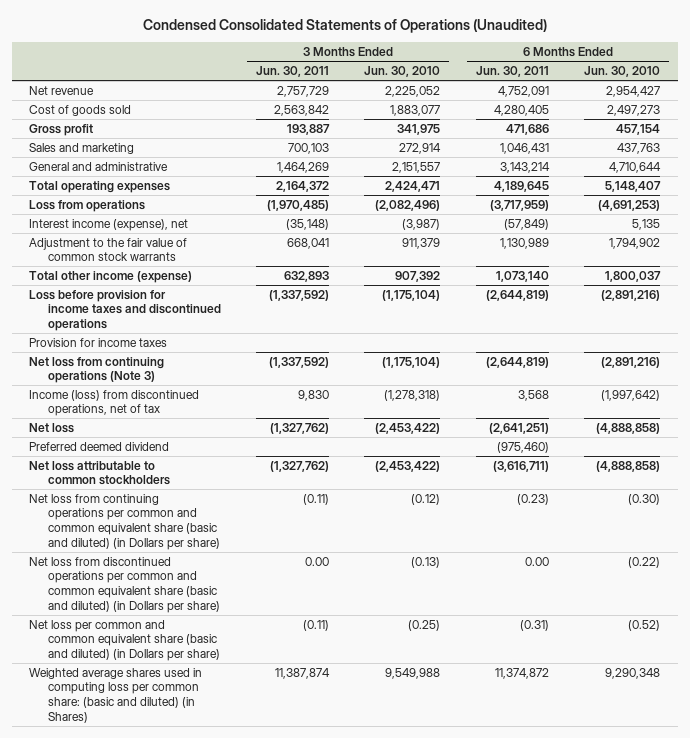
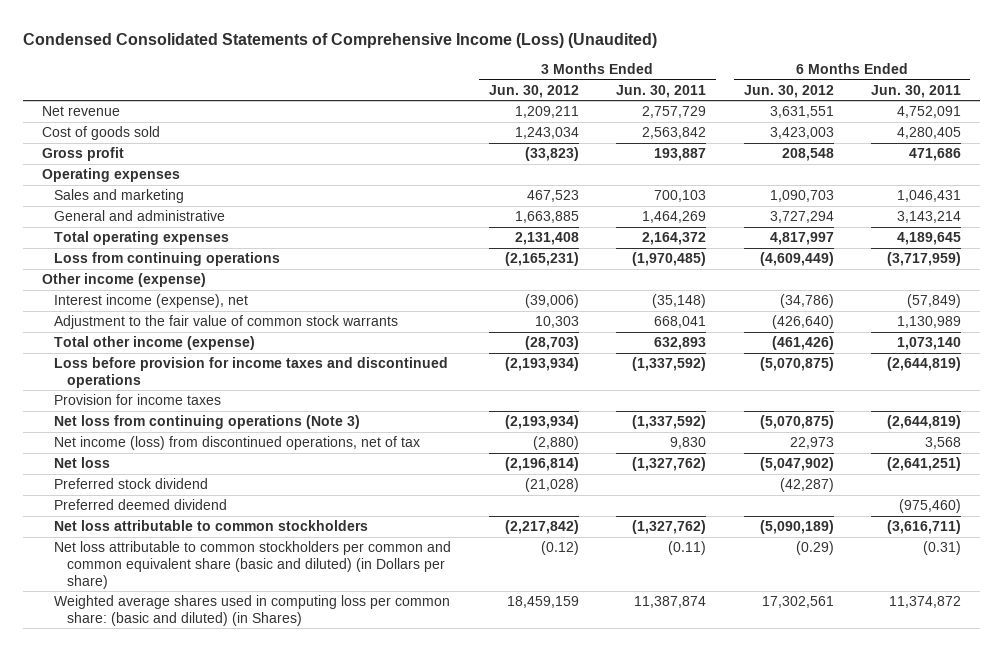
[142,19,547,34] Condensed Consolidated Statements of Operations (Unaudited) -> [23,33,658,49] Condensed Consolidated Statements of Comprehensive Income (Loss) (Unaudited)
[364,66,441,78] Jun. 30, 2010 -> none
[584,66,661,78] Jun. 30, 2010 -> none
none -> [488,84,579,98] Jun. 30, 2012
none -> [743,84,834,98] Jun. 30, 2012
none -> [42,168,181,183] Operating expenses
[29,199,146,212] Loss from operations -> [54,252,281,267] Loss from continuing operations
none -> [42,273,207,288] Other income (expense)
[29,389,200,417] Income (loss) from discontinued operations, net of tax -> [54,436,421,451] Net income (loss) from discontinued operations, net of tax
none -> [54,478,209,490] Preferred stock dividend
[29,493,220,550] Net loss from continuing operations per common and common equivalent share (basic and diluted) (in Dollars per share) -> none
[29,556,220,613] Net loss from discontinued operations per common and common equivalent share (basic and diluted) (in Dollars per share) -> none
[29,619,220,662] Net loss per common and common equivalent share (basic and diluted) (in Dollars per share) -> [54,541,452,589] Net loss attributable to common stockholders per common and common equivalent share (basic and diluted) (in Dollars per share)

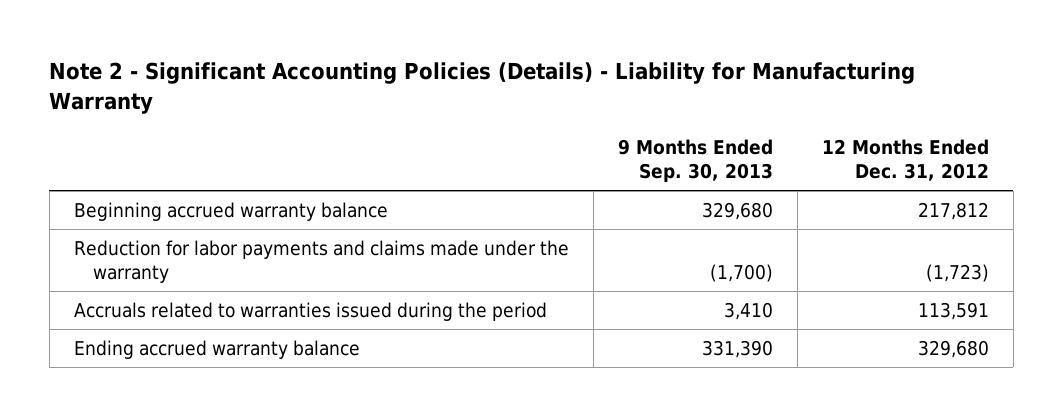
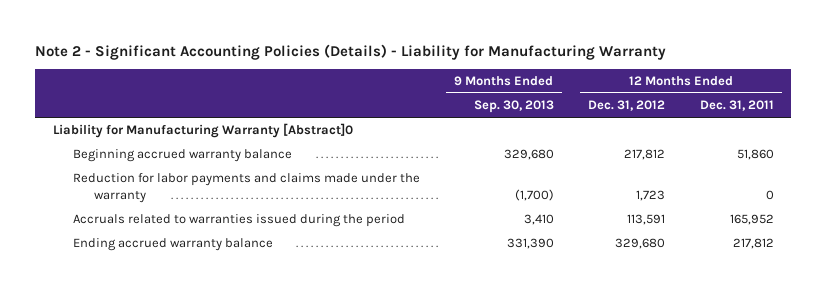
none -> [699,100,774,112] Dec. 31, 2011
none -> [52,123,353,139] Liability for Manufacturing Warranty [Abstract]0
[925,264,989,283] (1,723) -> [636,190,666,202] 1,723

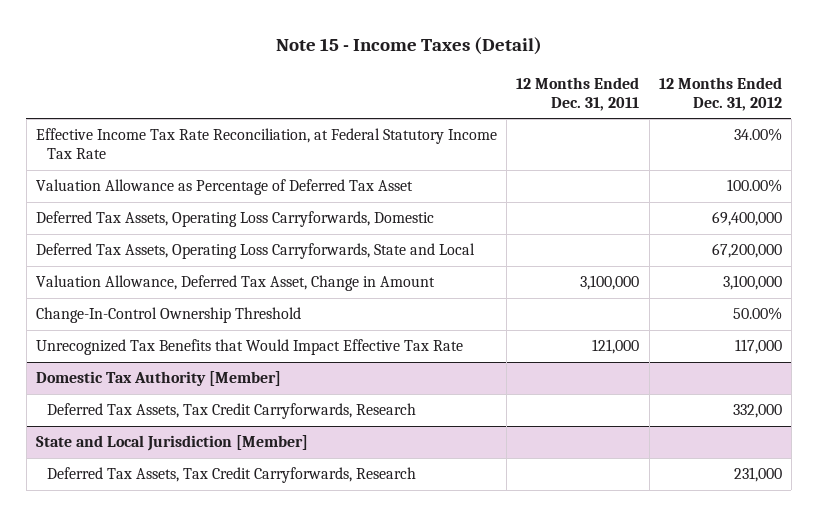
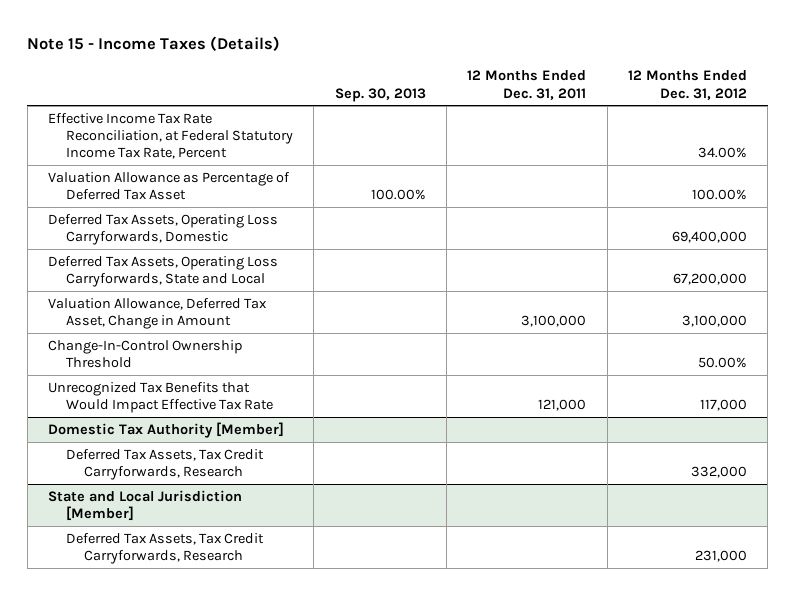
[275,37,542,56] Note 15 - Income Taxes (Detail) -> [27,36,281,52] Note 15 - Income Taxes (Details)
none -> [334,87,426,102] Sep. 30, 2013
[35,128,497,160] Effective Income Tax Rate Reconciliation, at Federal Statutory Income Tax Rate -> [48,112,294,160] Effective Income Tax Rate Reconciliation, at Federal Statutory Income Tax Rate, Percent

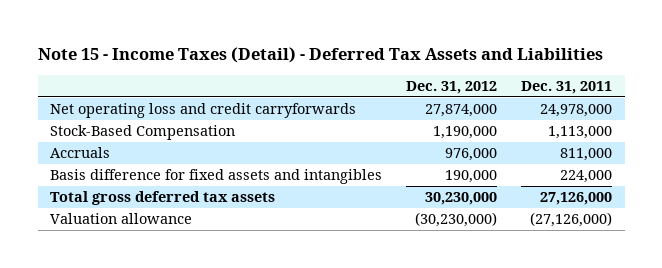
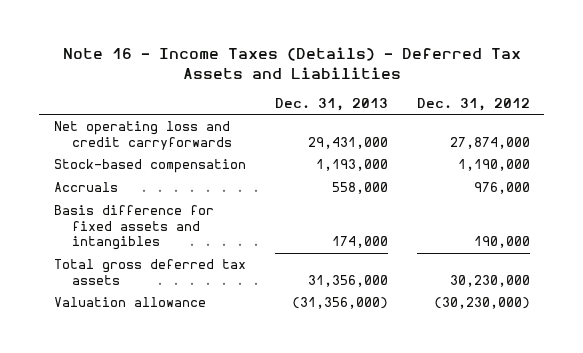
[37,47,603,64] Note 15 - Income Taxes (Detail) - Deferred Tax Assets and Liabilities -> [62,47,521,79] Note 16 - Income Taxes (Details) - Deferred Tax Assets and Liabilities
[521,80,613,94] Dec. 31, 2011 -> none
none -> [274,97,388,111] Dec. 31, 2013
[49,125,235,141] Stock-Based Compensation -> [53,159,246,174] Stock-based compensation

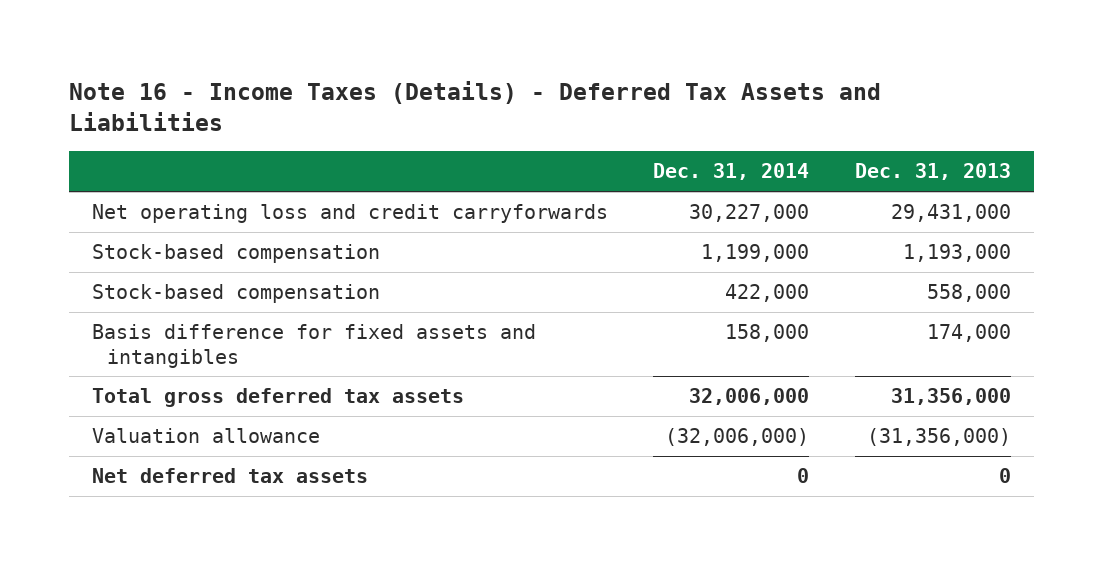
[416,97,530,111] Dec. 31, 2012 -> none
none -> [653,163,810,181] Dec. 31, 2014
[53,182,118,193] Accruals -> [91,284,380,304] Stock-based compensation
none -> [91,468,368,484] Net deferred tax assets

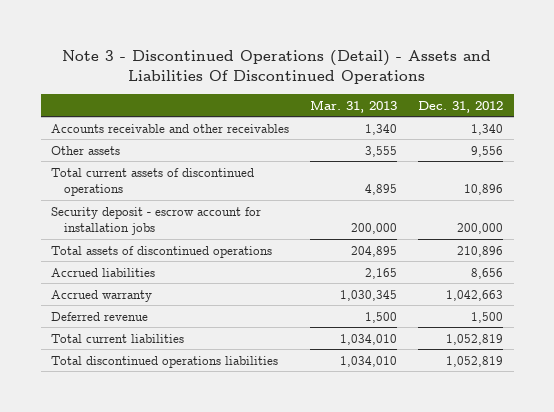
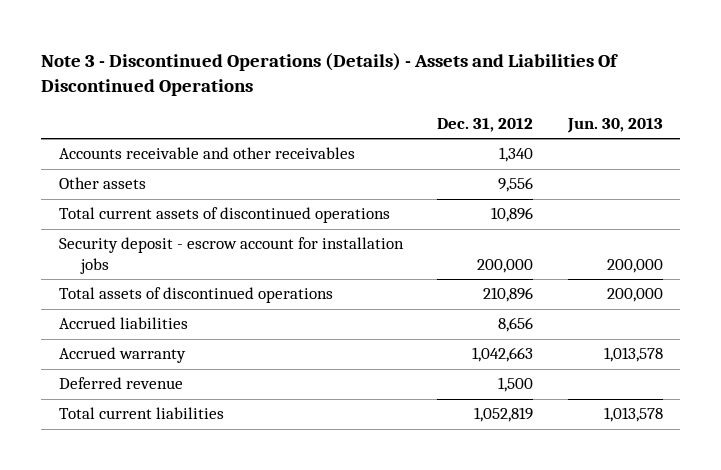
[62,49,492,85] Note 3 - Discontinued Operations (Detail) - Assets and Liabilities Of Discontinued Operations -> [41,52,619,97] Note 3 - Discontinued Operations (Details) - Assets and Liabilities Of Discontinued Operations
[310,99,398,113] Mar. 31, 2013 -> none
none -> [566,117,663,133] Jun. 30, 2013
[51,355,279,368] Total discontinued operations liabilities -> none

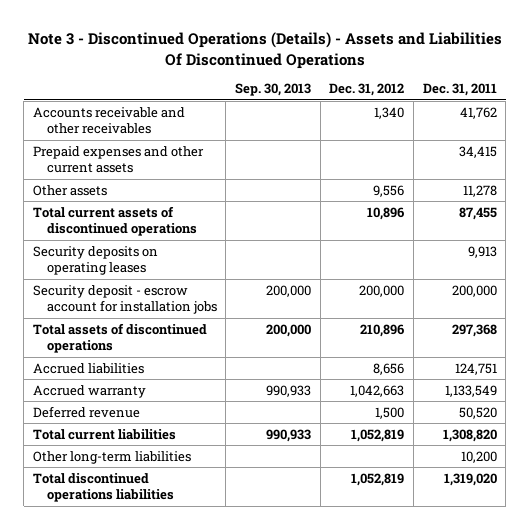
[566,117,663,133] Jun. 30, 2013 -> none
none -> [235,83,312,97] Sep. 30, 2013
none -> [422,83,497,97] Dec. 31, 2011
none -> [32,145,204,174] Prepaid expenses and other current assets
none -> [32,245,158,276] Security deposits on operating leases
none -> [32,450,191,464] Other long-term liabilities
none -> [32,472,174,503] Total discontinued operations liabilities

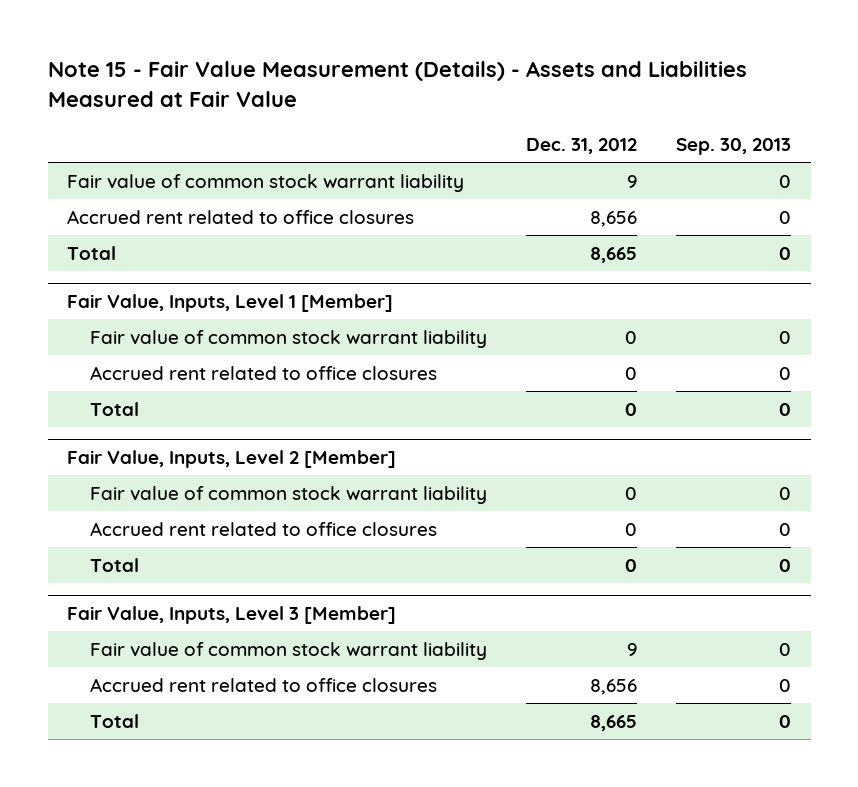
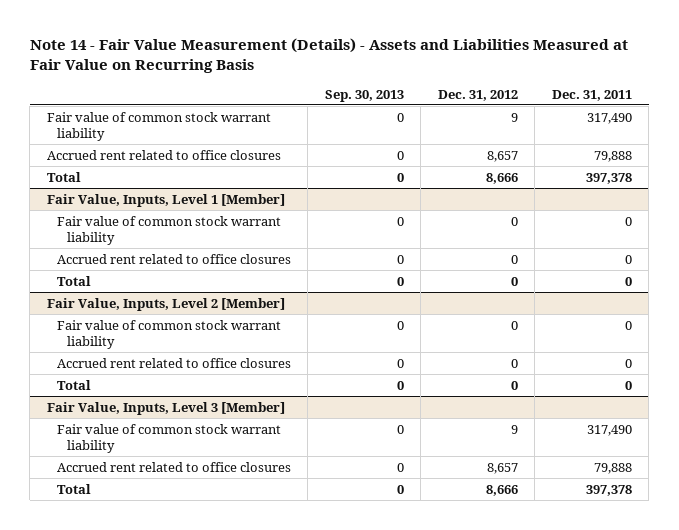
[47,61,747,107] Note 15 - Fair Value Measurement (Details) - Assets and Liabilities Measured at Fair Value -> [29,37,628,74] Note 14 - Fair Value Measurement (Details) - Assets and Liabilities Measured at Fair Value on Recurring Basis
none -> [551,89,632,101] Dec. 31, 2011
[590,210,638,227] 8,656 -> [486,150,518,162] 8,657
[590,246,638,263] 8,665 -> [485,172,518,184] 8,666
[590,678,638,695] 8,656 -> [486,462,518,474] 8,657
[590,714,638,731] 8,665 -> [485,484,518,496] 8,666

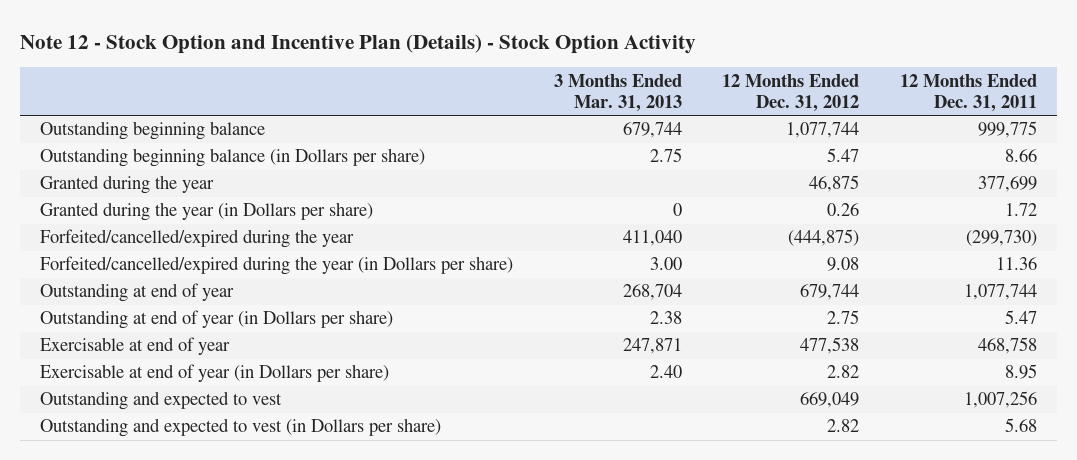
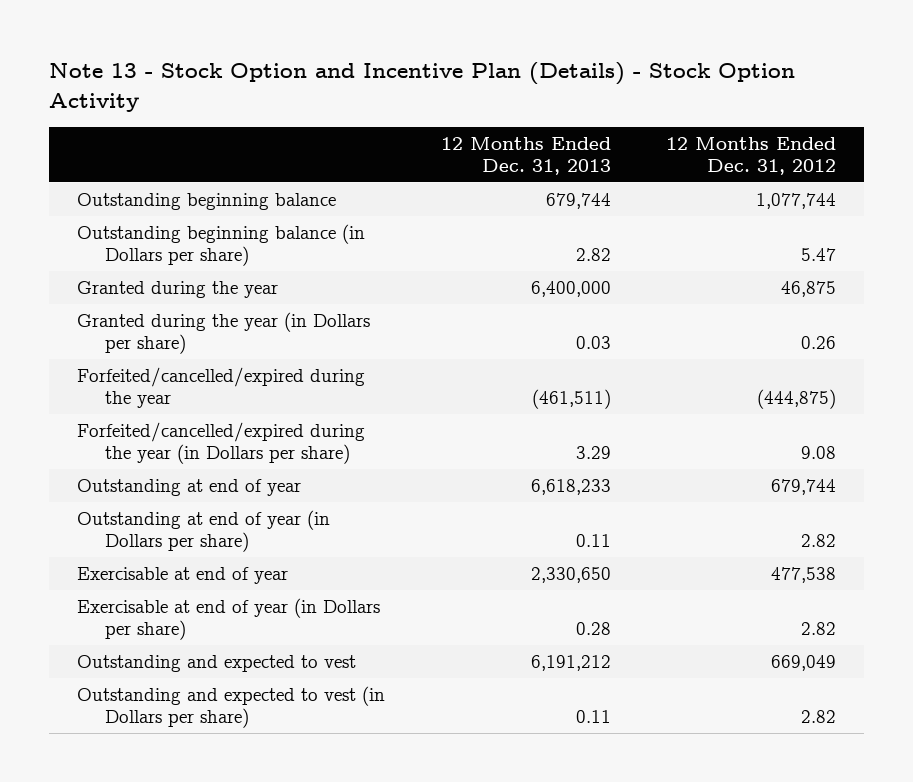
[20,33,697,54] Note 12 - Stock Option and Incentive Plan (Details) - Stock Option Activity -> [48,62,795,112] Note 13 - Stock Option and Incentive Plan (Details) - Stock Option Activity
[553,73,682,113] 3 Months Ended Mar. 31, 2013 -> none
[899,73,1037,113] 12 Months Ended Dec. 31, 2011 -> none
none -> [440,136,611,176] 12 Months Ended Dec. 31, 2013
[827,310,860,325] 2.75 -> [801,534,837,548] 2.82

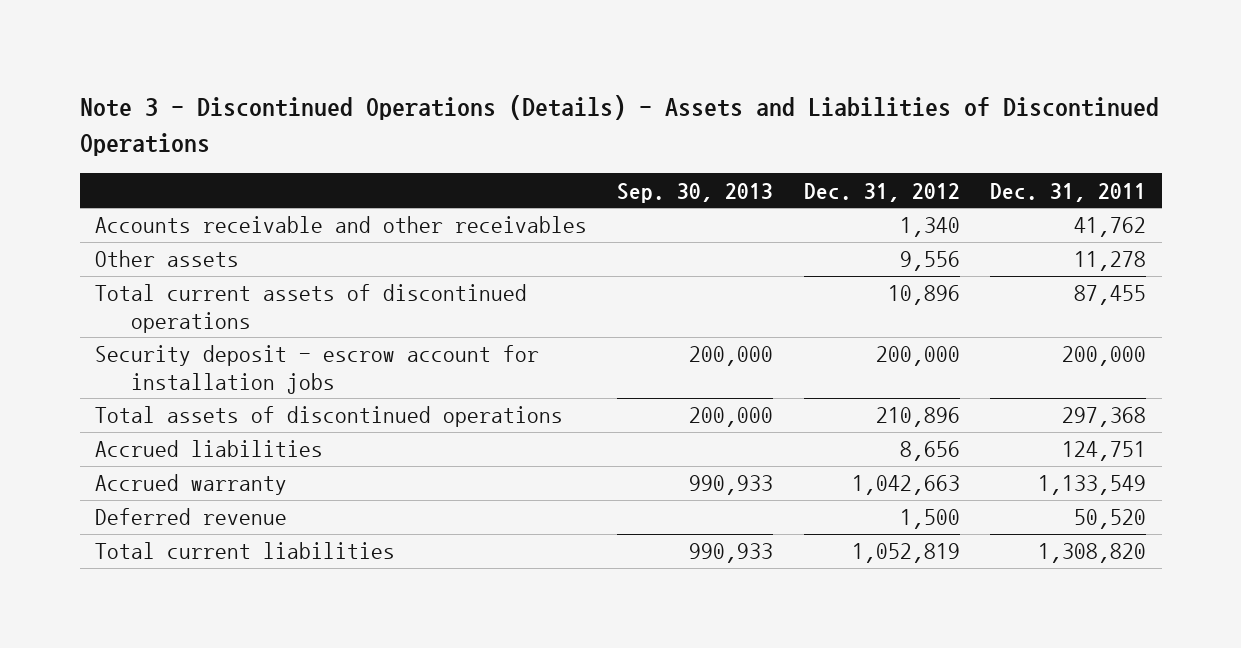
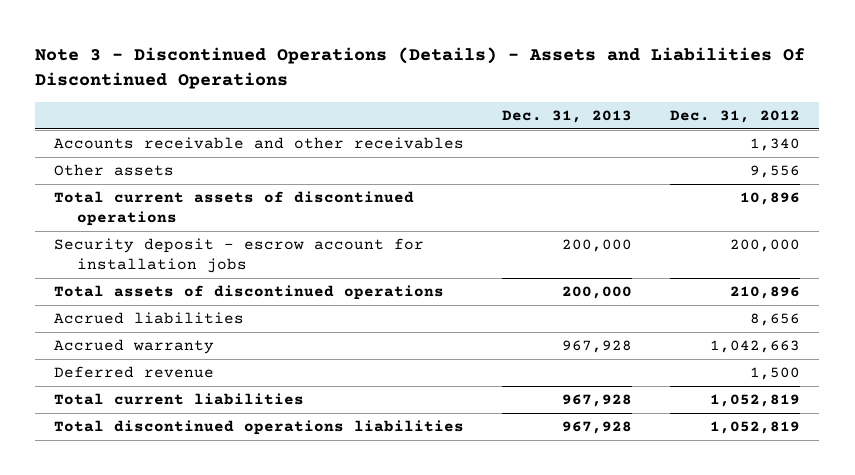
[79,95,1159,156] Note 3 - Discontinued Operations (Details) - Assets and Liabilities of Discontinued Operations -> [35,47,806,90] Note 3 - Discontinued Operations (Details) - Assets and Liabilities Of Discontinued Operations
[617,182,774,203] Sep. 30, 2013 -> none
[990,182,1147,202] Dec. 31, 2011 -> none
none -> [502,109,633,123] Dec. 31, 2013
none -> [54,420,465,436] Total discontinued operations liabilities

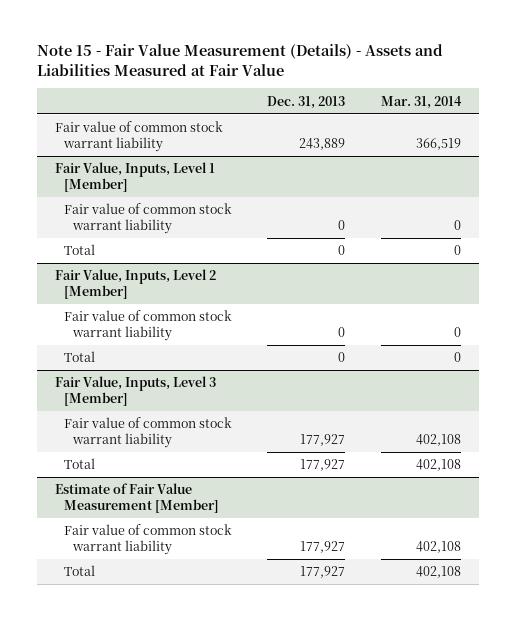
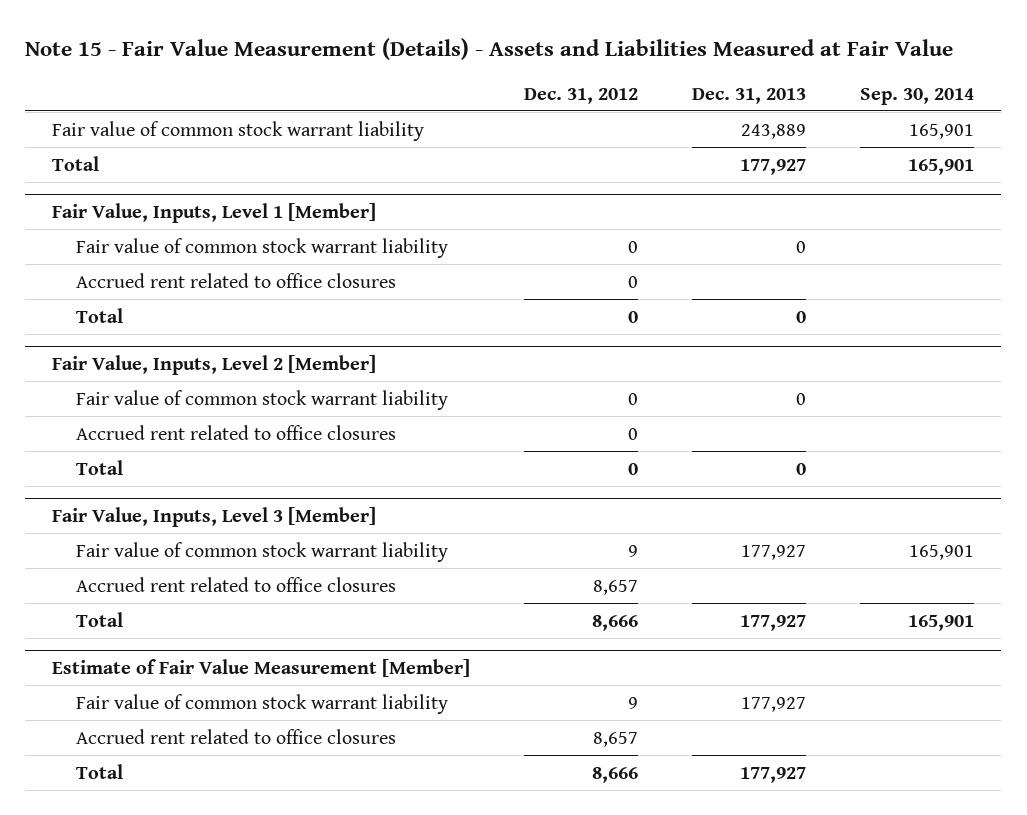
[381,95,463,109] Mar. 31, 2014 -> none
none -> [524,87,639,104] Dec. 31, 2012
none -> [860,87,975,105] Sep. 30, 2014
none -> [52,155,100,171] Total
none -> [76,272,397,288] Accrued rent related to office closures
none -> [76,424,397,440] Accrued rent related to office closures
none -> [76,576,397,592] Accrued rent related to office closures
none -> [76,728,397,744] Accrued rent related to office closures

